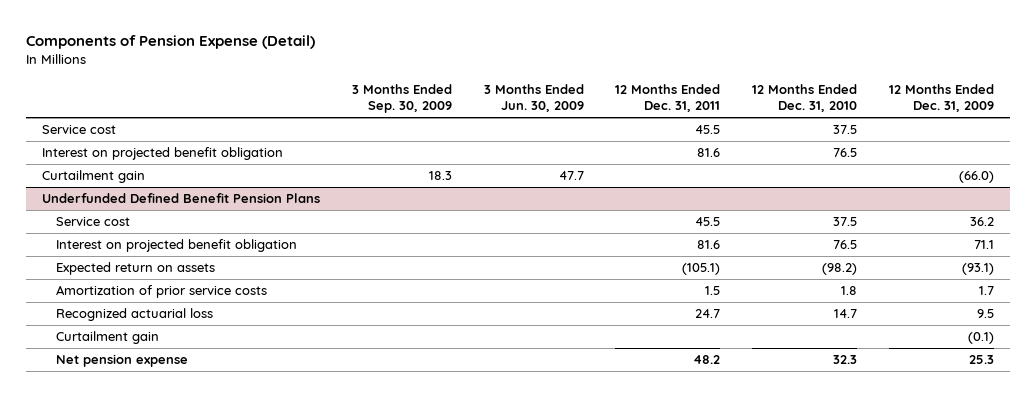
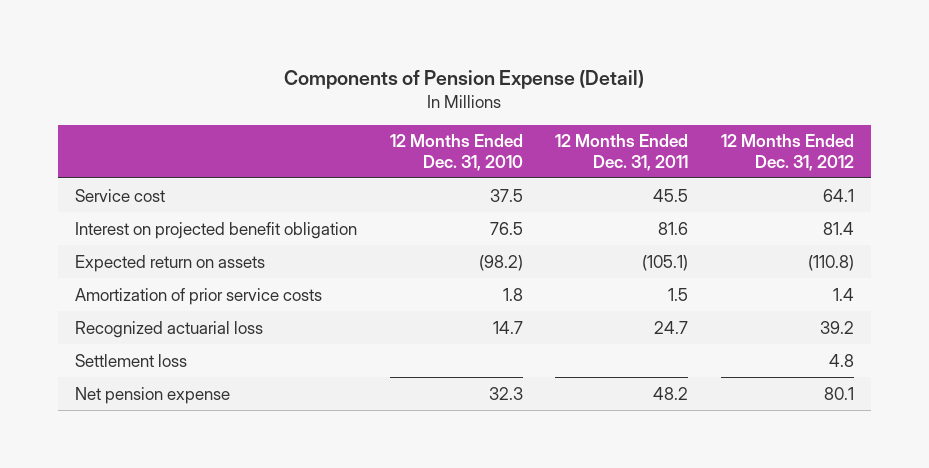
[351,83,452,114] 3 Months Ended Sep. 30, 2009 -> none
[483,83,584,113] 3 Months Ended Jun. 30, 2009 -> none
[889,83,995,113] 12 Months Ended Dec. 31, 2009 -> none
none -> [721,134,855,171] 12 Months Ended Dec. 31, 2012
[41,170,145,184] Curtailment gain -> none
[41,193,320,204] Underfunded Defined Benefit Pension Plans -> none
[55,217,130,227] Service cost -> none
[55,239,297,253] Interest on projected benefit obligation -> none
[55,331,159,345] Curtailment gain -> none
none -> [74,353,187,367] Settlement loss

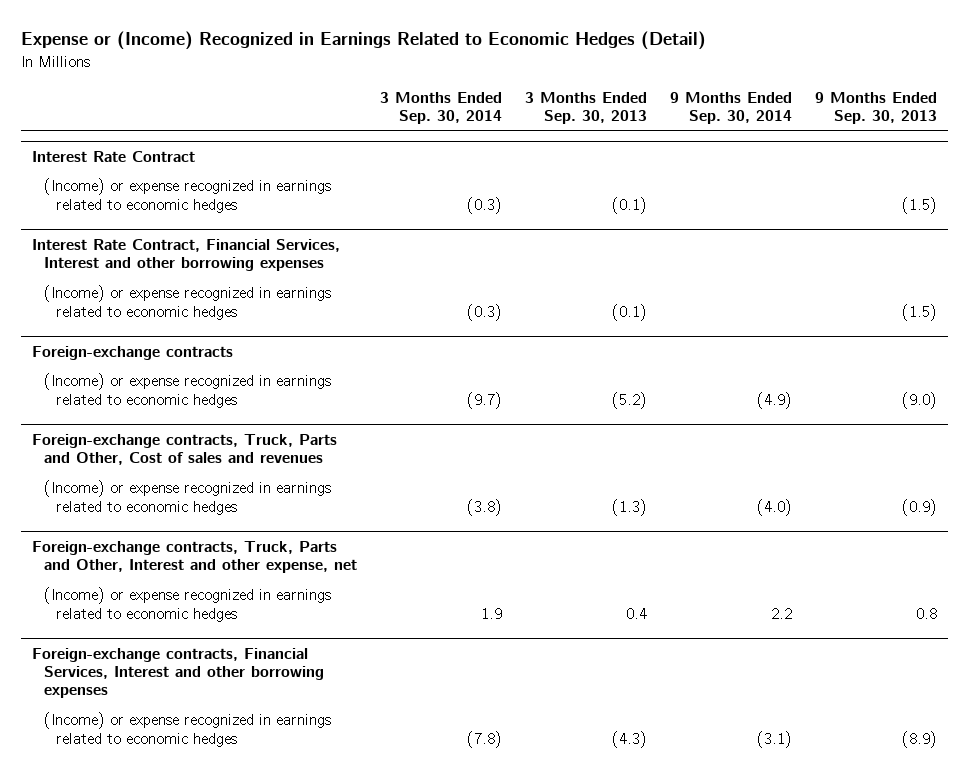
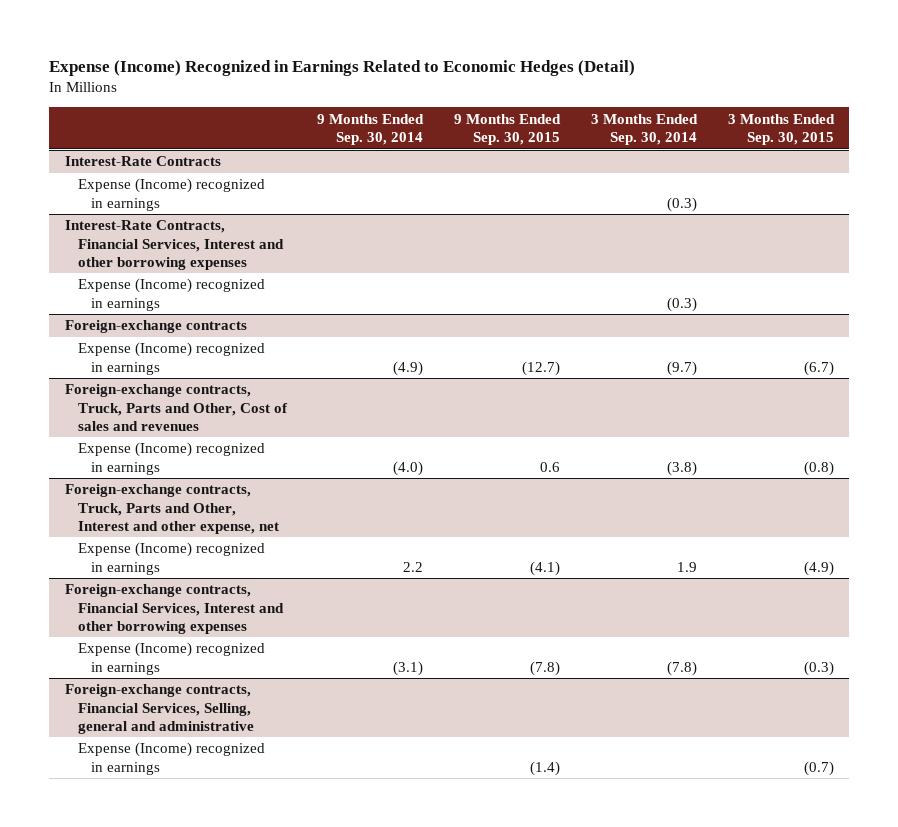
[20,31,706,51] Expense or (Income) Recognized in Earnings Related to Economic Hedges (Detail) -> [49,60,636,77] Expense (Income) Recognized in Earnings Related to Economic Hedges (Detail)
[525,91,648,125] 3 Months Ended Sep. 30, 2013 -> none
[814,91,937,125] 9 Months Ended Sep. 30, 2013 -> none
none -> [454,113,562,145] 9 Months Ended Sep. 30, 2015
none -> [727,113,835,145] 3 Months Ended Sep. 30, 2015
[32,150,196,162] Interest Rate Contract -> [64,156,221,167] Interest-Rate Contracts
[44,178,332,213] (Income) or expense recognized in earnings related to economic hedges -> [77,178,265,211] Expense (Income) recognized in earnings
[32,238,341,272] Interest Rate Contract, Financial Services, Interest and other borrowing expenses -> [64,220,284,270] Interest-Rate Contracts, Financial Services, Interest and other borrowing expenses
[44,285,332,320] (Income) or expense recognized in earnings related to economic hedges -> [77,278,265,311] Expense (Income) recognized in earnings
[44,373,332,408] (Income) or expense recognized in earnings related to economic hedges -> [77,342,265,375] Expense (Income) recognized in earnings
[44,480,332,515] (Income) or expense recognized in earnings related to economic hedges -> [77,442,265,475] Expense (Income) recognized in earnings
[44,587,332,622] (Income) or expense recognized in earnings related to economic hedges -> [77,542,265,575] Expense (Income) recognized in earnings
[44,712,332,747] (Income) or expense recognized in earnings related to economic hedges -> [77,642,265,675] Expense (Income) recognized in earnings
none -> [64,684,254,734] Foreign-exchange contracts, Financial Services, Selling, general and administrative
none -> [77,742,265,775] Expense (Income) recognized in earnings

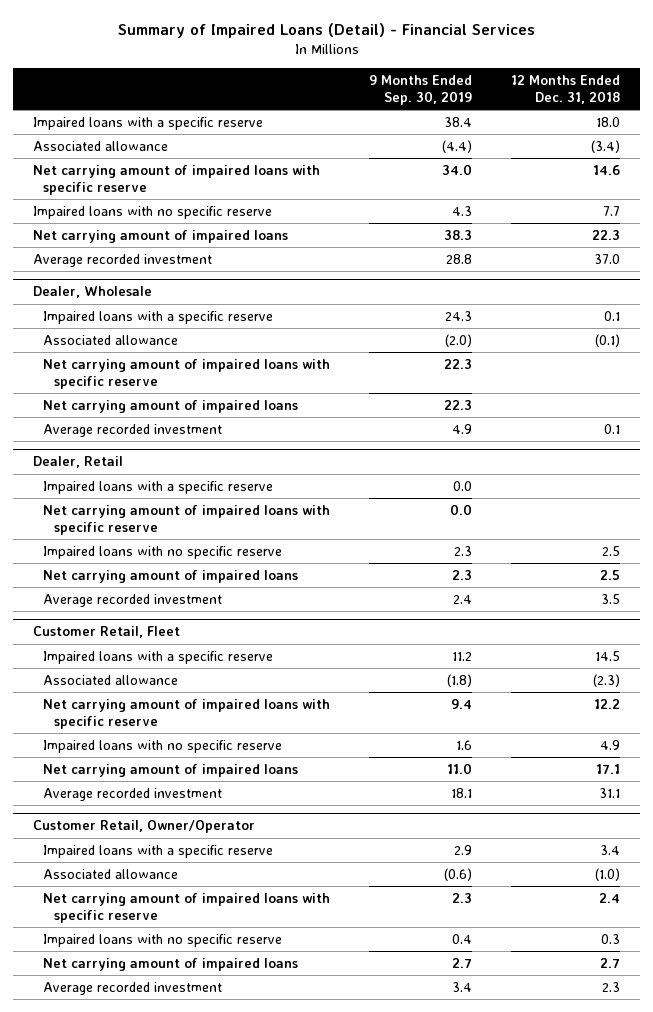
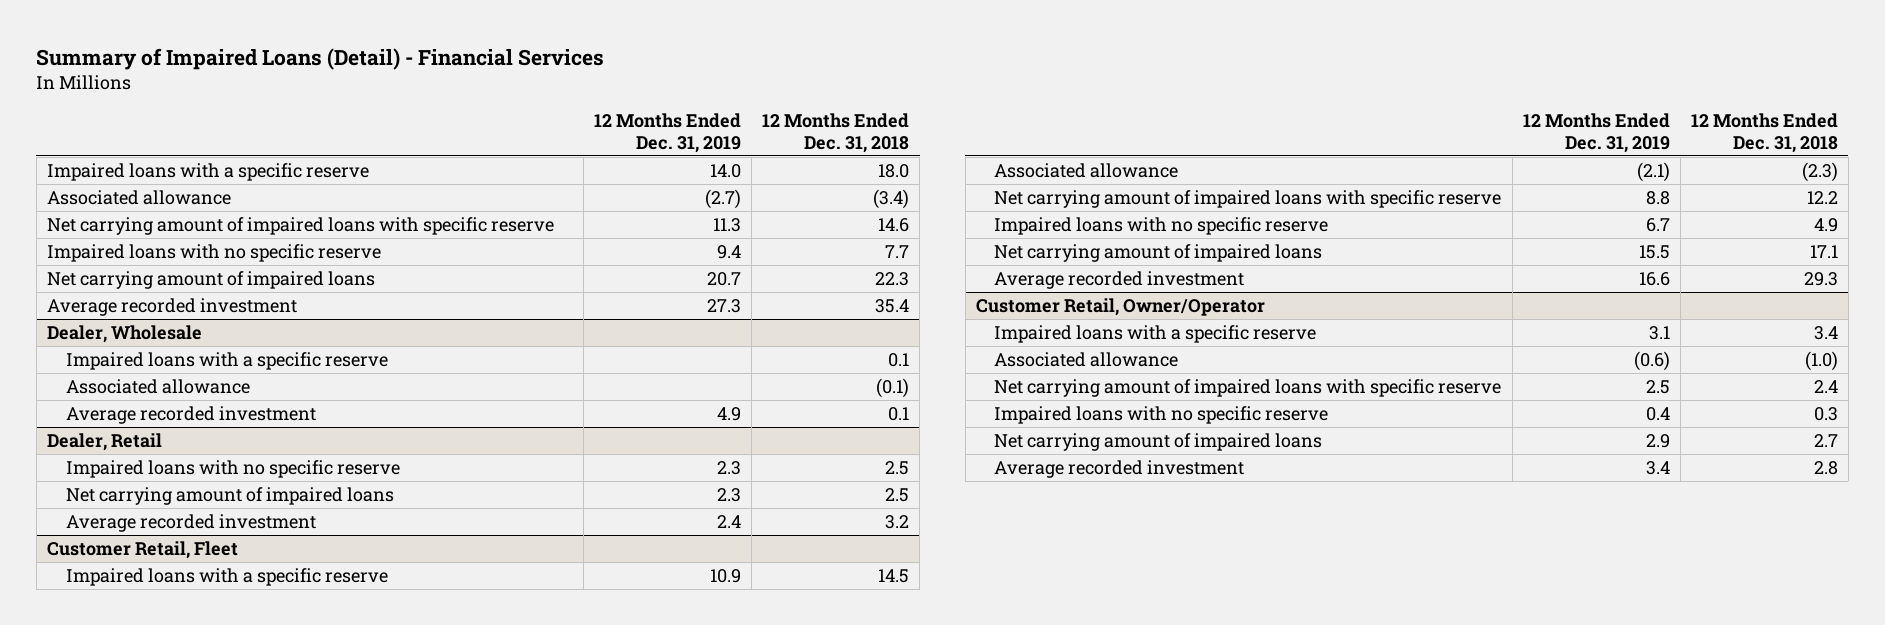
[369,74,473,106] 9 Months Ended Sep. 30, 2019 -> none
none -> [593,113,741,153] 12 Months Ended Dec. 31, 2019
[594,253,621,264] 37.0 -> [875,299,910,314] 35.4
[43,358,331,390] Net carrying amount of impaired loans with specific reserve -> none
[43,399,299,413] Net carrying amount of impaired loans -> none
[43,480,274,494] Impaired loans with a specific reserve -> none
[43,504,331,536] Net carrying amount of impaired loans with specific reserve -> none
[601,593,621,604] 3.5 -> [885,515,910,530] 3.2
[599,787,621,798] 31.1 -> [1803,272,1838,287] 29.3
[602,981,621,992] 2.3 -> [1813,461,1838,476] 2.8

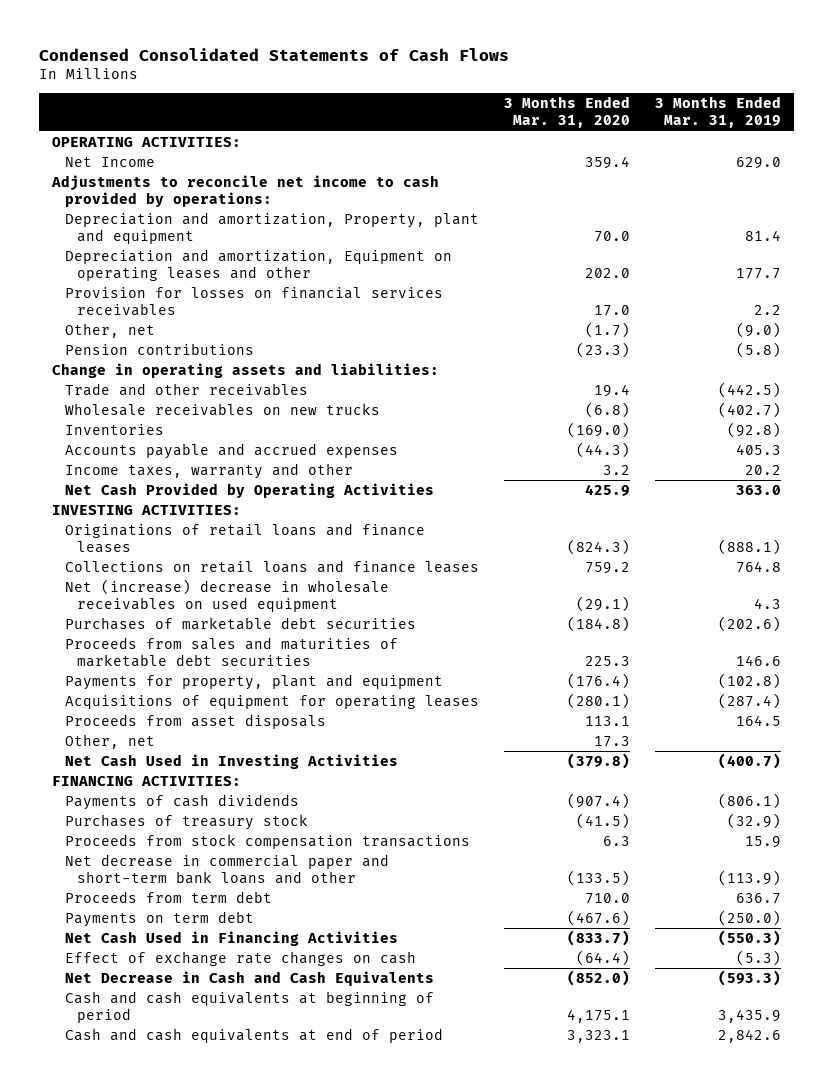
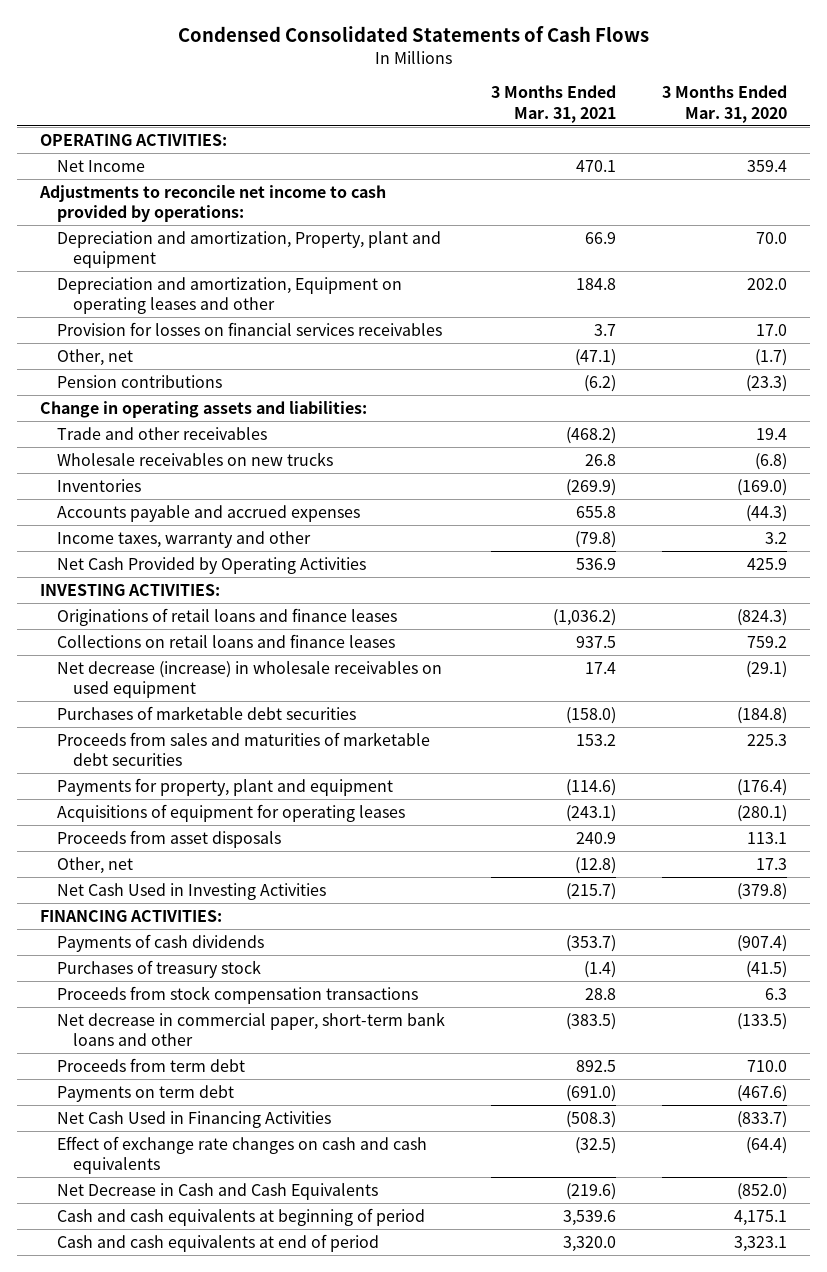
[655,96,782,129] 3 Months Ended Mar. 31, 2019 -> none
none -> [490,85,616,123] 3 Months Ended Mar. 31, 2021
[64,579,389,613] Net (increase) decrease in wholesale receivables on used equipment -> [56,660,442,698] Net decrease (increase) in wholesale receivables on used equipment
[64,854,389,885] Net decrease in commercial paper and short-term bank loans and other -> [56,1011,445,1046] Net decrease in commercial paper, short-term bank loans and other
[64,951,416,967] Effect of exchange rate changes on cash -> [56,1135,427,1174] Effect of exchange rate changes on cash and cash equivalents

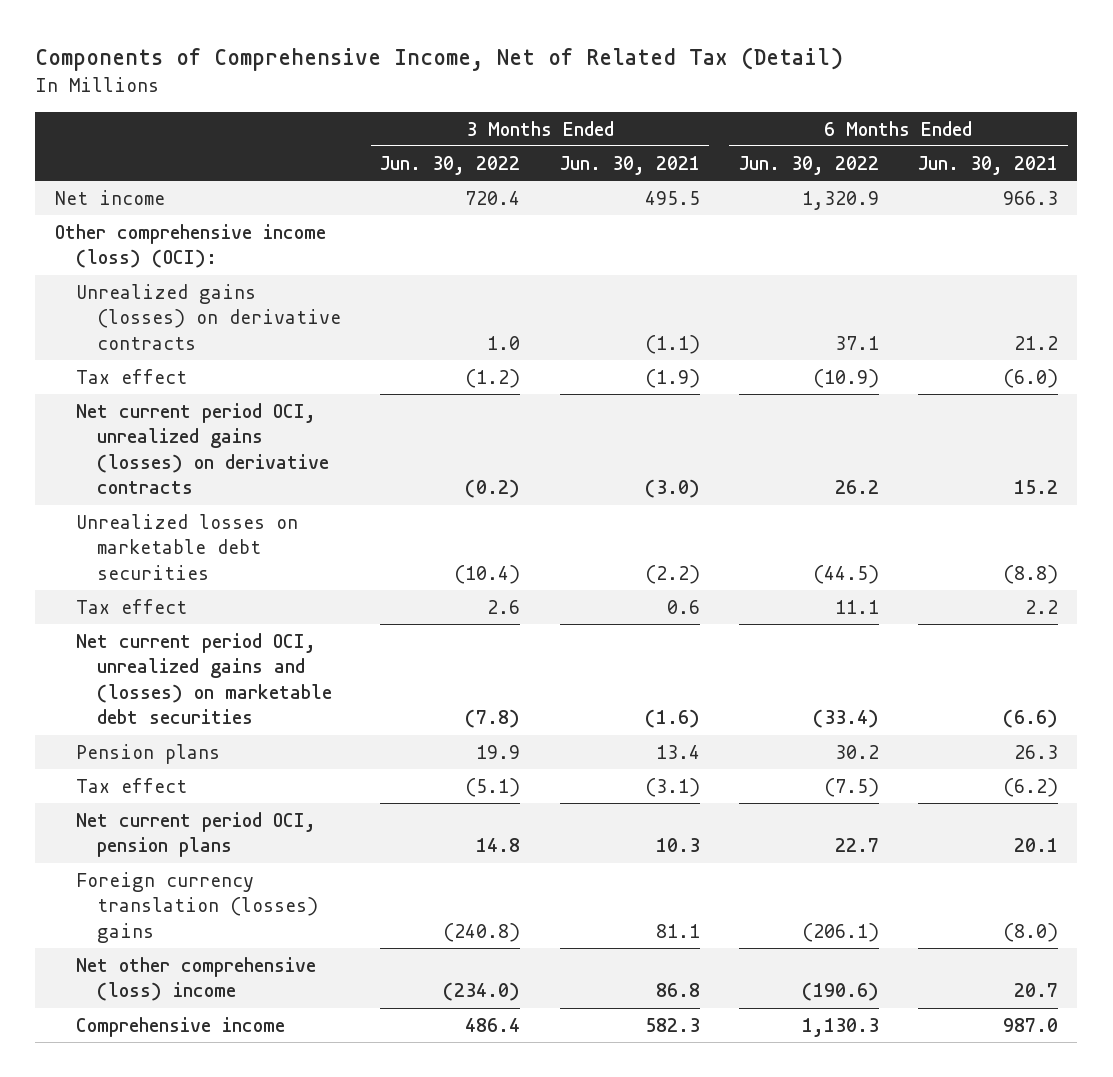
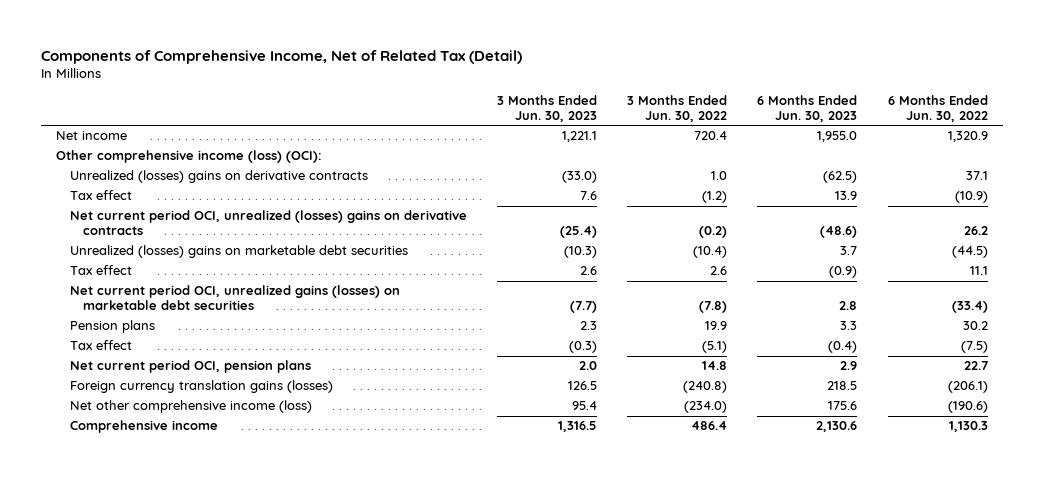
[559,155,700,175] Jun. 30, 2021 -> none
[917,155,1058,175] Jun. 30, 2021 -> none
none -> [496,95,597,123] 3 Months Ended Jun. 30, 2023
none -> [757,95,858,123] 6 Months Ended Jun. 30, 2023
[75,283,342,350] Unrealized gains (losses) on derivative contracts -> [69,170,368,184] Unrealized (losses) gains on derivative contracts
[75,402,330,495] Net current period OCI, unrealized gains (losses) on derivative contracts -> [69,210,467,236] Net current period OCI, unrealized (losses) gains on derivative contracts
[75,513,298,580] Unrealized losses on marketable debt securities -> [69,245,408,259] Unrealized (losses) gains on marketable debt securities
[75,632,333,725] Net current period OCI, unrealized gains and (losses) on marketable debt securities -> [69,285,400,311] Net current period OCI, unrealized gains (losses) on marketable debt securities
[75,871,319,943] Foreign currency translation (losses) gains -> [69,380,333,394] Foreign currency translation gains (losses)
[75,956,316,1002] Net other comprehensive (loss) income -> [69,400,312,414] Net other comprehensive income (loss)

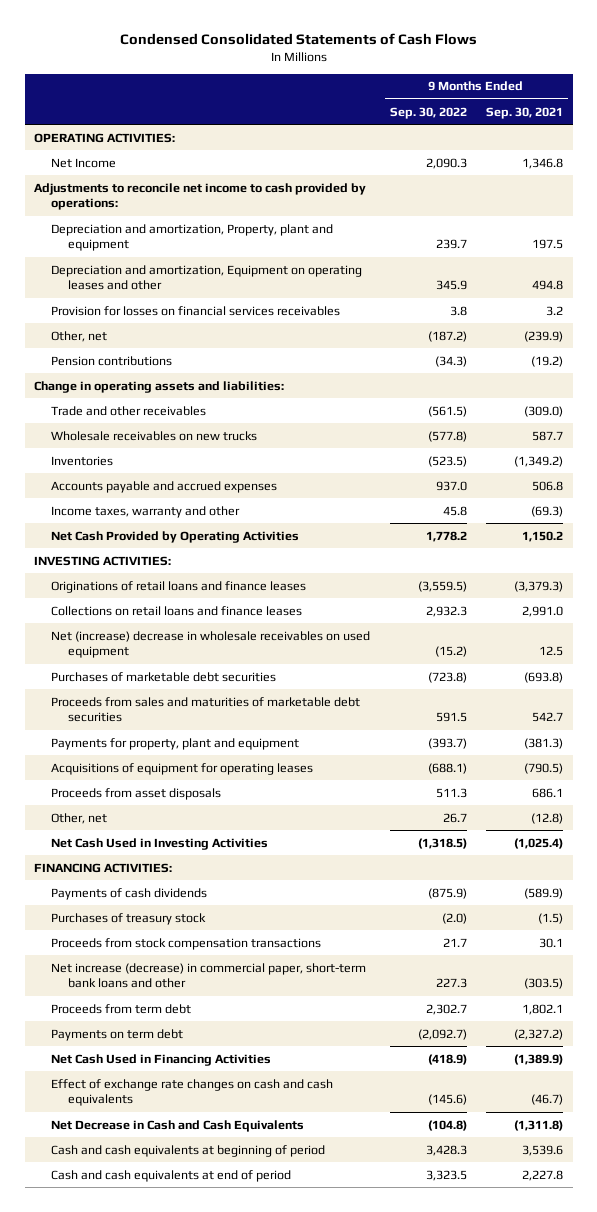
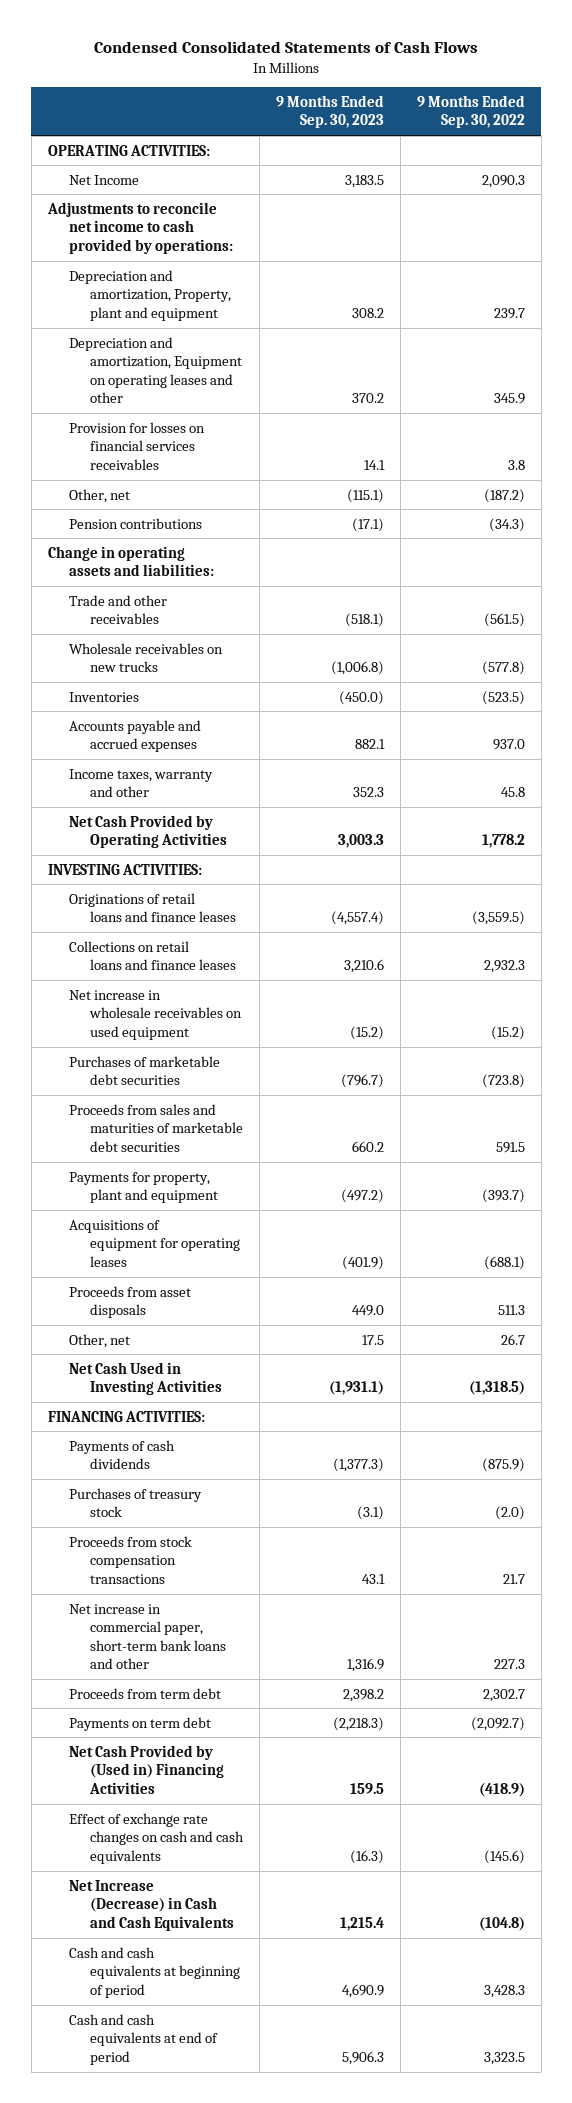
[486,106,564,119] Sep. 30, 2021 -> none
none -> [275,94,384,129] 9 Months Ended Sep. 30, 2023
[51,630,371,659] Net (increase) decrease in wholesale receivables on used equipment -> [68,989,242,1040] Net increase in wholesale receivables on used equipment
[51,962,367,989] Net increase (decrease) in commercial paper, short-term bank loans and other -> [68,1603,226,1670] Net increase in commercial paper, short-term bank loans and other
[51,1053,272,1066] Net Cash Used in Financing Activities -> [68,1744,224,1794] Net Cash Provided by (Used in) Financing Activities
[51,1119,305,1132] Net Decrease in Cash and Cash Equivalents -> [68,1879,234,1931] Net Increase (Decrease) in Cash and Cash Equivalents

